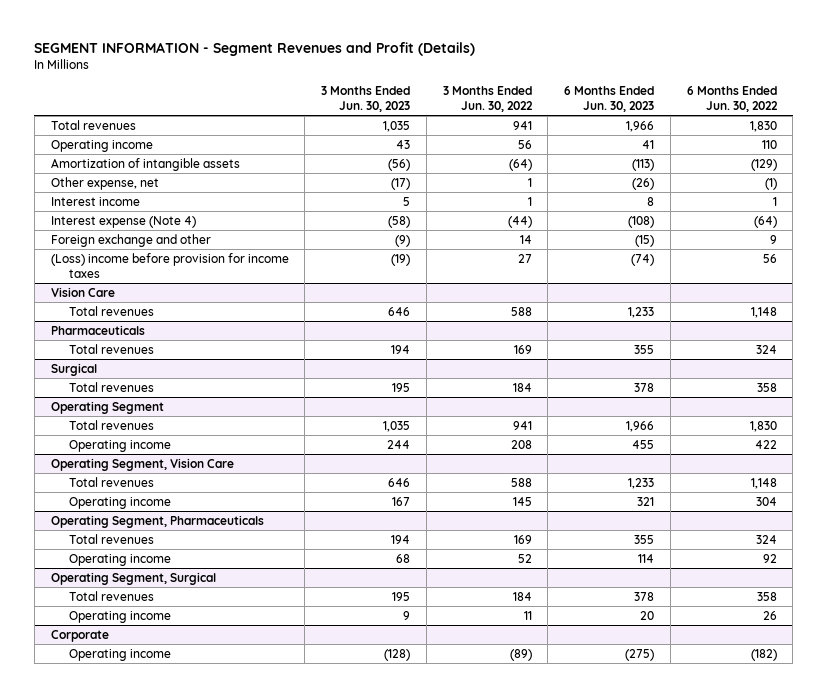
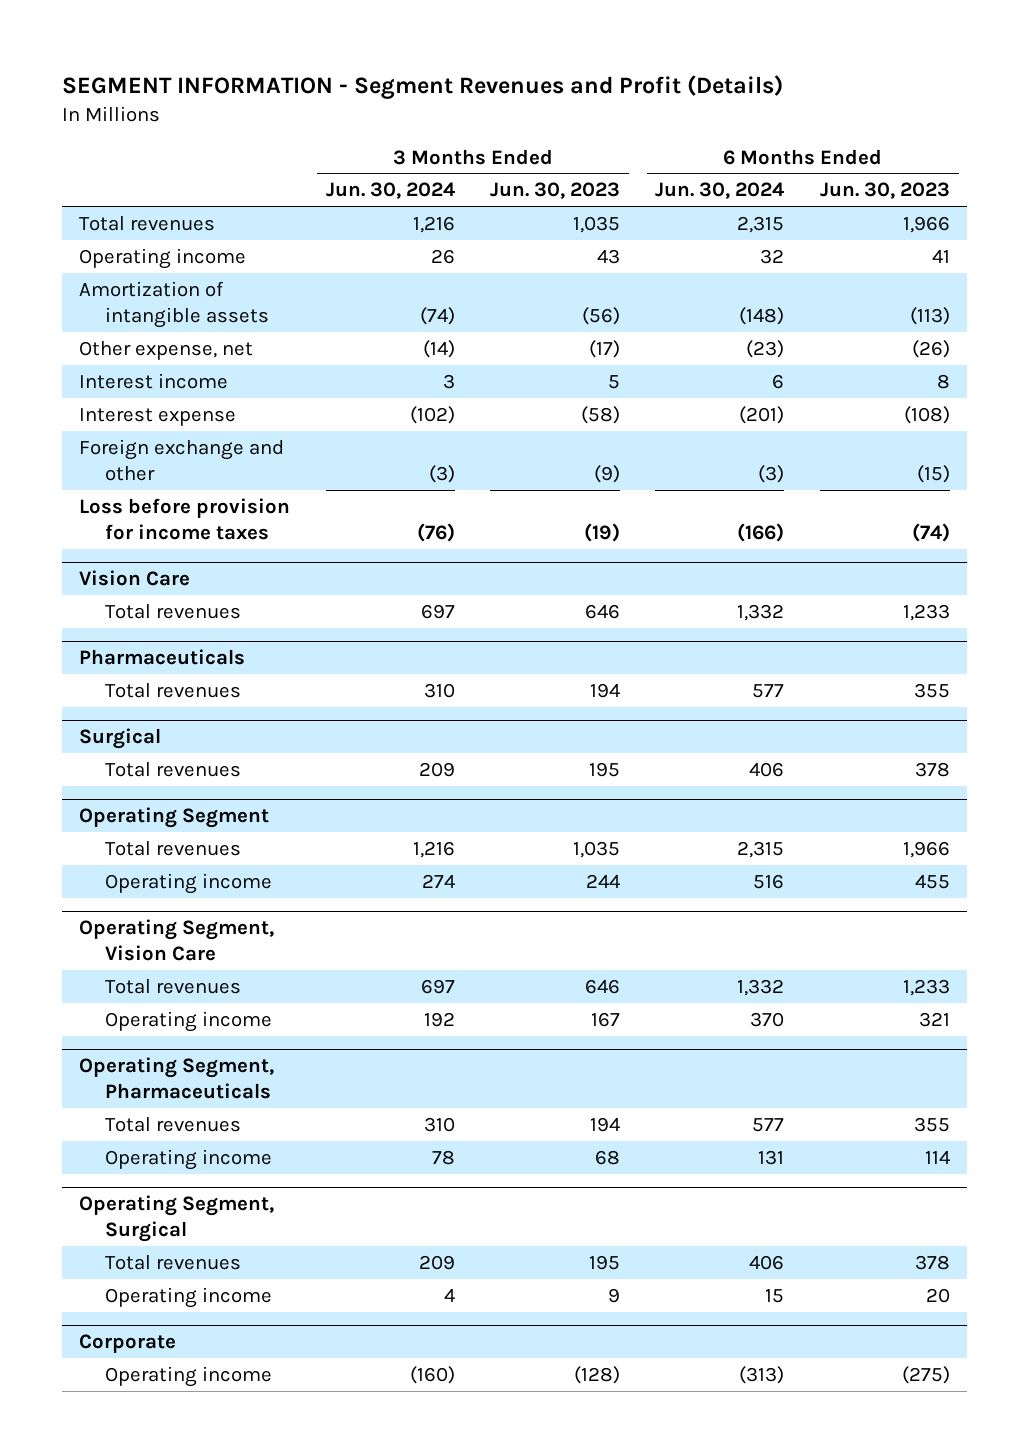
[442,85,533,113] 3 Months Ended Jun. 30, 2022 -> none
[686,85,778,113] 6 Months Ended Jun. 30, 2022 -> none
none -> [325,182,455,200] Jun. 30, 2024
none -> [655,182,785,200] Jun. 30, 2024
[50,215,196,228] Interest expense (Note 4) -> [79,407,237,426] Interest expense
[50,252,289,279] (Loss) income before provision for income taxes -> [79,497,291,541] Loss before provision for income taxes

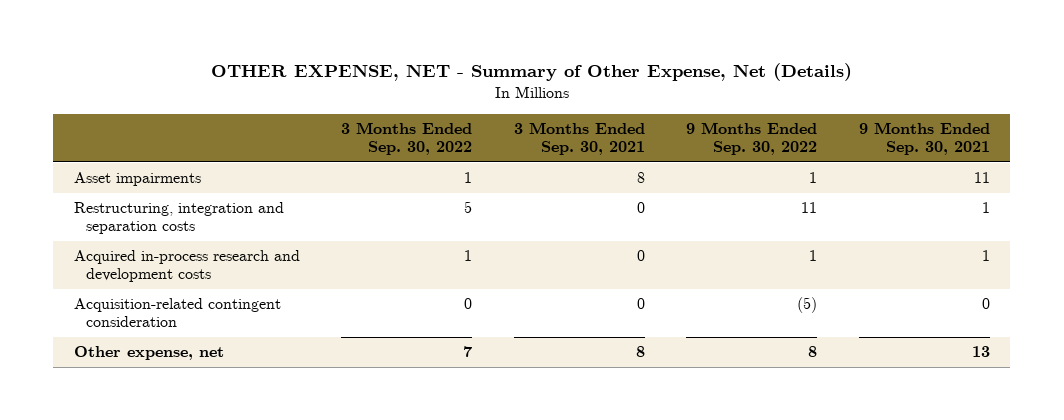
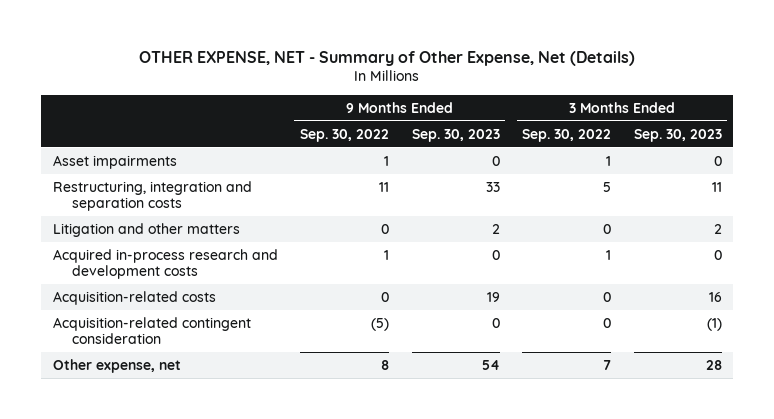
[513,122,645,156] 3 Months Ended Sep. 30, 2021 -> none
[858,122,990,156] 9 Months Ended Sep. 30, 2021 -> none
none -> [411,128,500,142] Sep. 30, 2023
none -> [633,128,722,142] Sep. 30, 2023
none -> [52,222,240,237] Litigation and other matters
none -> [52,290,216,305] Acquisition-related costs

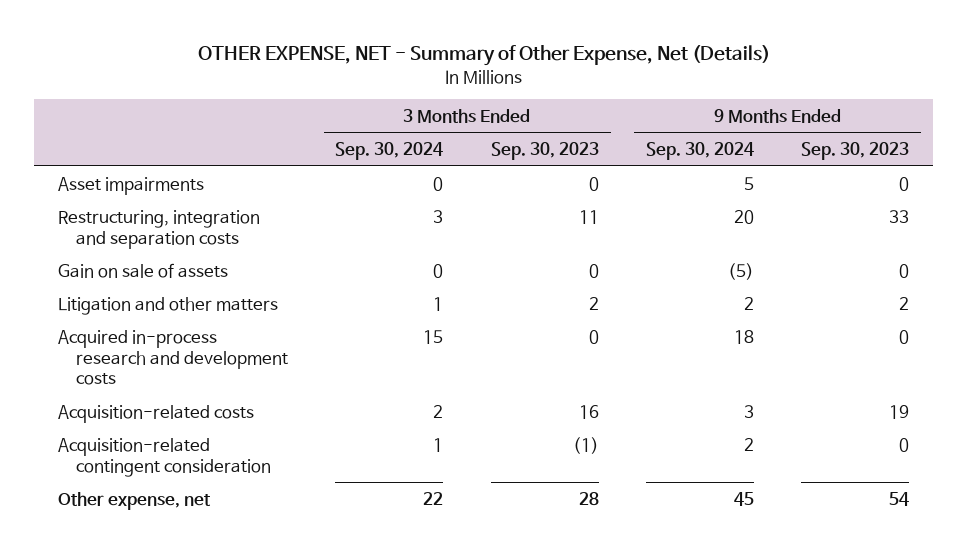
[300,128,390,142] Sep. 30, 2022 -> none
[522,128,612,142] Sep. 30, 2022 -> none
none -> [335,141,444,160] Sep. 30, 2024
none -> [646,141,755,160] Sep. 30, 2024
none -> [57,262,228,278] Gain on sale of assets

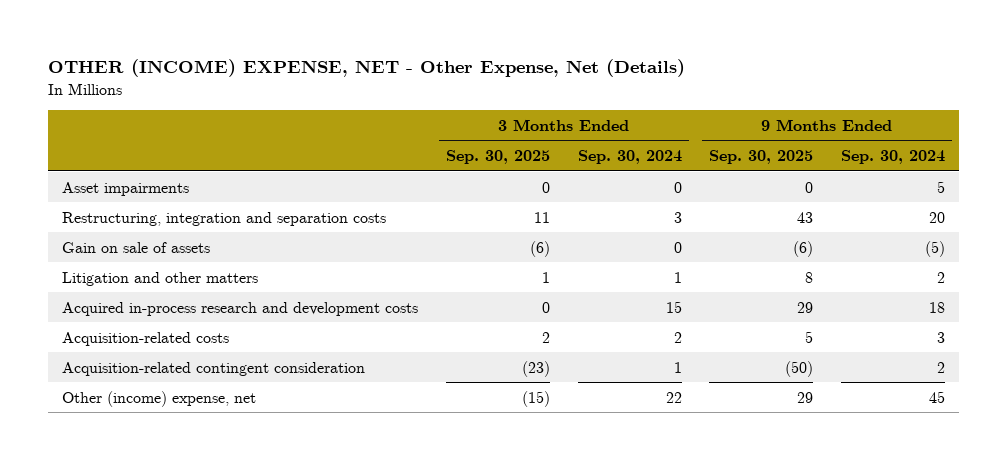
[197,45,770,67] OTHER EXPENSE, NET - Summary of Other Expense, Net (Details) -> [48,59,686,78] OTHER (INCOME) EXPENSE, NET - Other Expense, Net (Details)
[490,141,599,160] Sep. 30, 2023 -> none
[801,141,910,160] Sep. 30, 2023 -> none
none -> [445,150,550,165] Sep. 30, 2025
none -> [709,150,814,165] Sep. 30, 2025
[57,491,211,510] Other expense, net -> [62,390,257,407] Other (income) expense, net

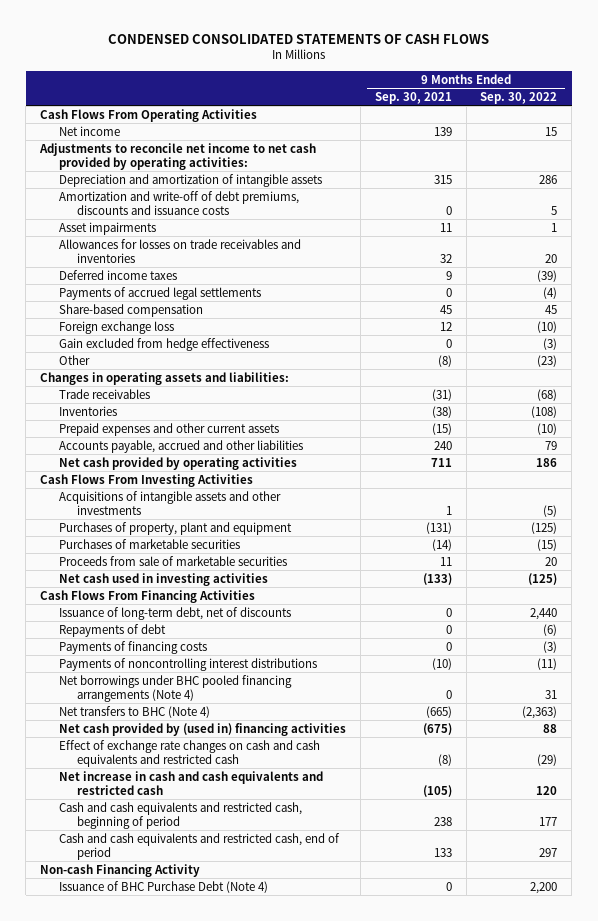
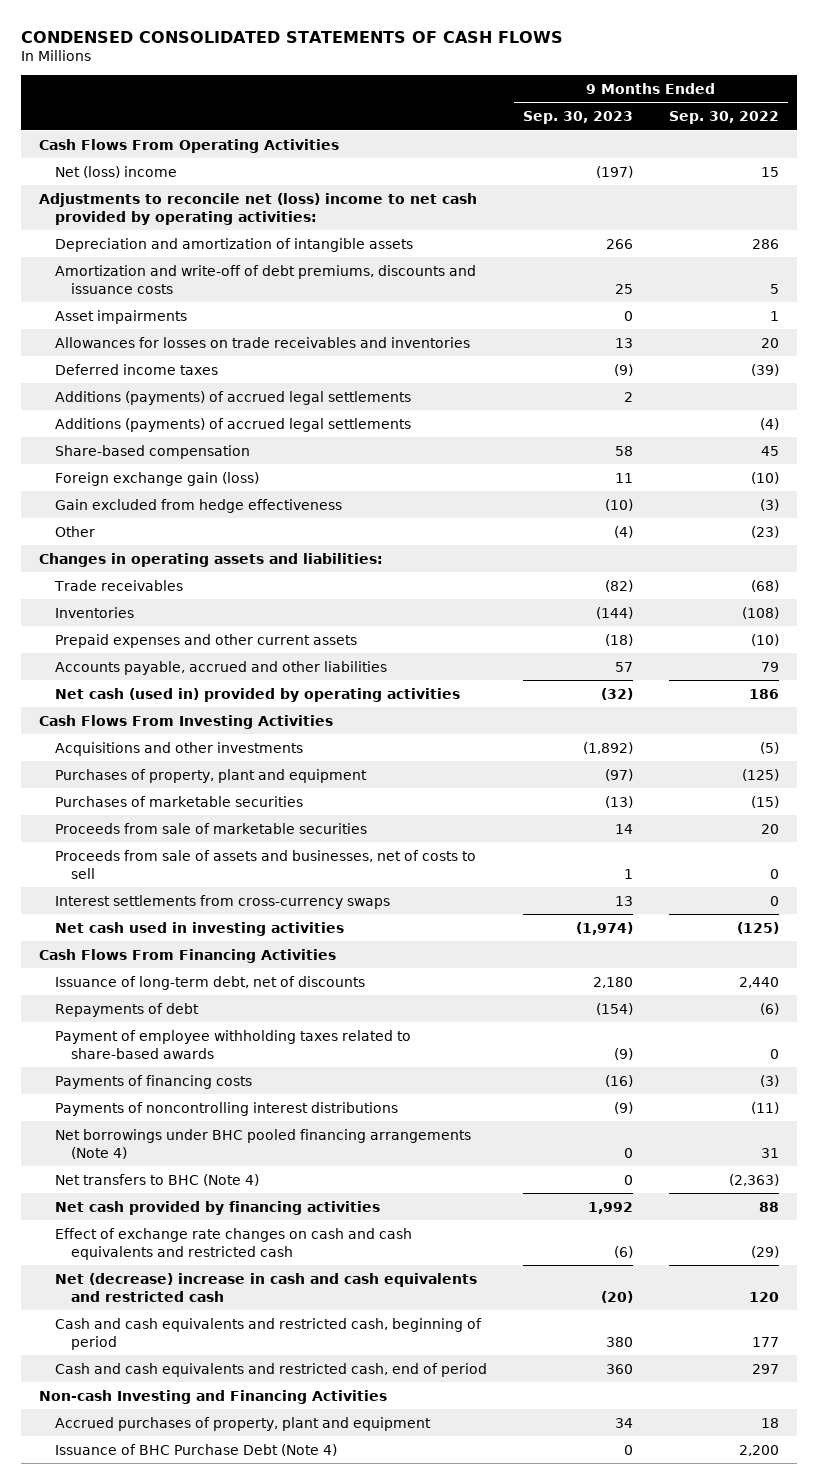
[374,91,452,104] Sep. 30, 2021 -> none
none -> [522,111,633,125] Sep. 30, 2023
[58,125,120,136] Net income -> [54,165,177,178] Net (loss) income
[39,142,317,171] Adjustments to reconcile net income to net cash provided by operating activities: -> [38,192,477,225] Adjustments to reconcile net (loss) income to net cash provided by operating activities:
none -> [54,390,411,405] Additions (payments) of accrued legal settlements
[58,286,261,300] Payments of accrued legal settlements -> [54,417,411,432] Additions (payments) of accrued legal settlements
[58,320,174,334] Foreign exchange loss -> [54,471,259,486] Foreign exchange gain (loss)
[58,456,297,470] Net cash provided by operating activities -> [54,687,460,702] Net cash (used in) provided by operating activities
[58,490,281,516] Acquisitions of intangible assets and other investments -> [54,741,303,756] Acquisitions and other investments
none -> [54,849,476,879] Proceeds from sale of assets and businesses, net of costs to sell
none -> [54,894,390,909] Interest settlements from cross-currency swaps
none -> [54,1029,411,1059] Payment of employee withholding taxes related to share-based awards
[58,722,346,736] Net cash provided by (used in) financing activities -> [54,1200,380,1215] Net cash provided by financing activities
[58,770,323,796] Net increase in cash and cash equivalents and restricted cash -> [54,1272,477,1302] Net (decrease) increase in cash and cash equivalents and restricted cash
[40,863,201,877] Non-cash Financing Activity -> [38,1389,387,1404] Non-cash Investing and Financing Activities
none -> [54,1416,431,1431] Accrued purchases of property, plant and equipment

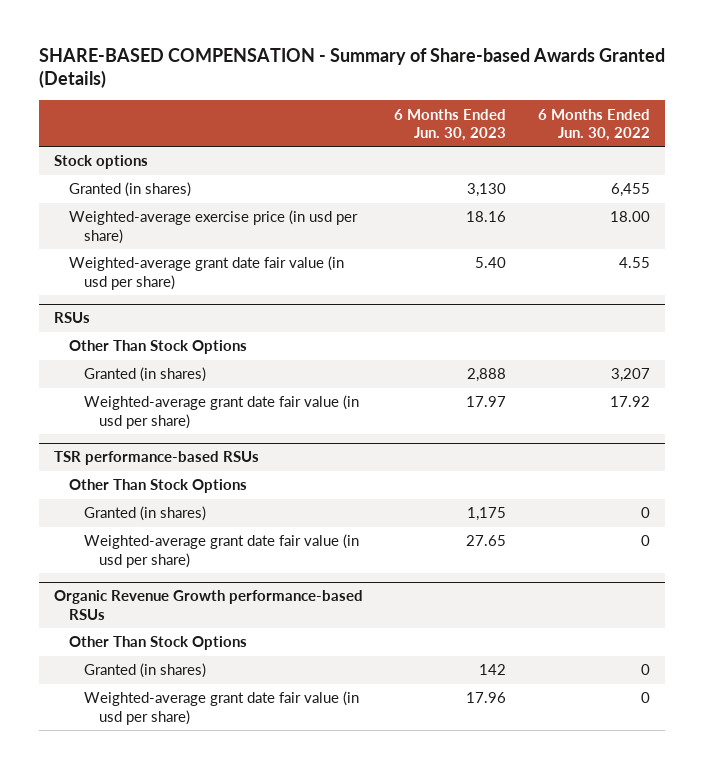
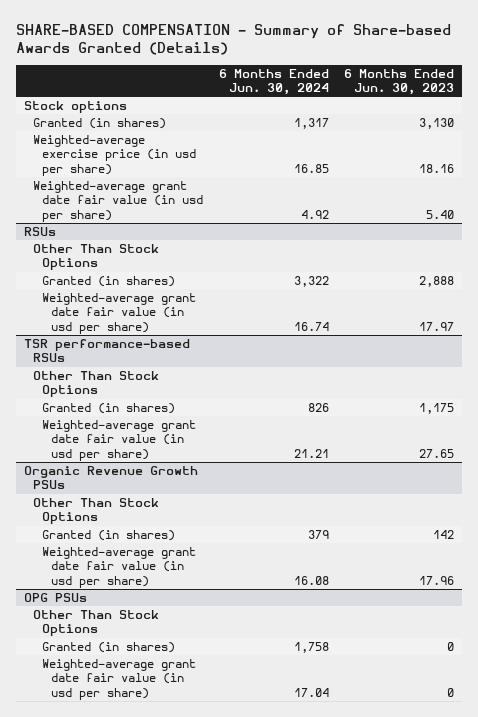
[537,108,650,142] 6 Months Ended Jun. 30, 2022 -> none
none -> [218,68,329,96] 6 Months Ended Jun. 30, 2024
[54,590,364,620] Organic Revenue Growth performance-based RSUs -> [24,466,199,490] Organic Revenue Growth PSUs
none -> [24,593,88,603] OPG PSUs
none -> [33,610,160,637] Other Than Stock Options
none -> [42,642,176,654] Granted (in shares)
none -> [42,659,197,700] Weighted-average grant date fair value (in usd per share)

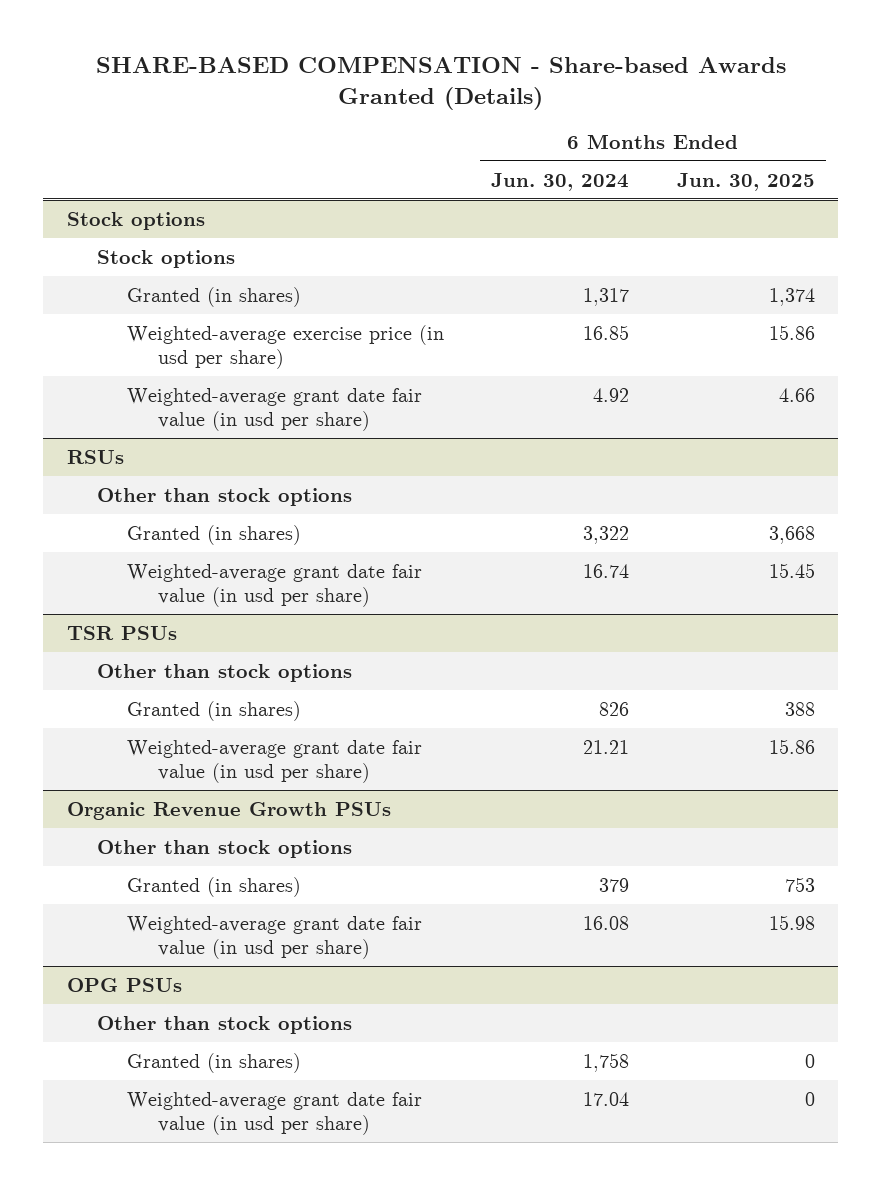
[16,23,452,55] SHARE-BASED COMPENSATION - Summary of Share-based Awards Granted (Details) -> [95,57,786,110] SHARE-BASED COMPENSATION - Share-based Awards Granted (Details)
[344,68,455,96] 6 Months Ended Jun. 30, 2023 -> none
none -> [676,172,815,191] Jun. 30, 2025
none -> [66,211,205,230] Stock options
[33,244,160,271] Other Than Stock Options -> [97,487,353,506] Other than stock options
[24,339,191,363] TSR performance-based RSUs -> [66,625,177,640] TSR PSUs
[33,371,160,398] Other Than Stock Options -> [97,663,353,682] Other than stock options
[33,498,160,525] Other Than Stock Options -> [97,839,353,858] Other than stock options
[33,610,160,637] Other Than Stock Options -> [97,1015,353,1034] Other than stock options

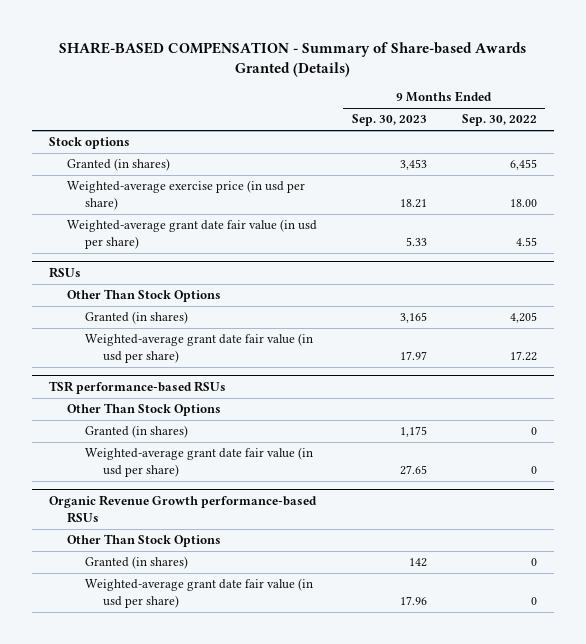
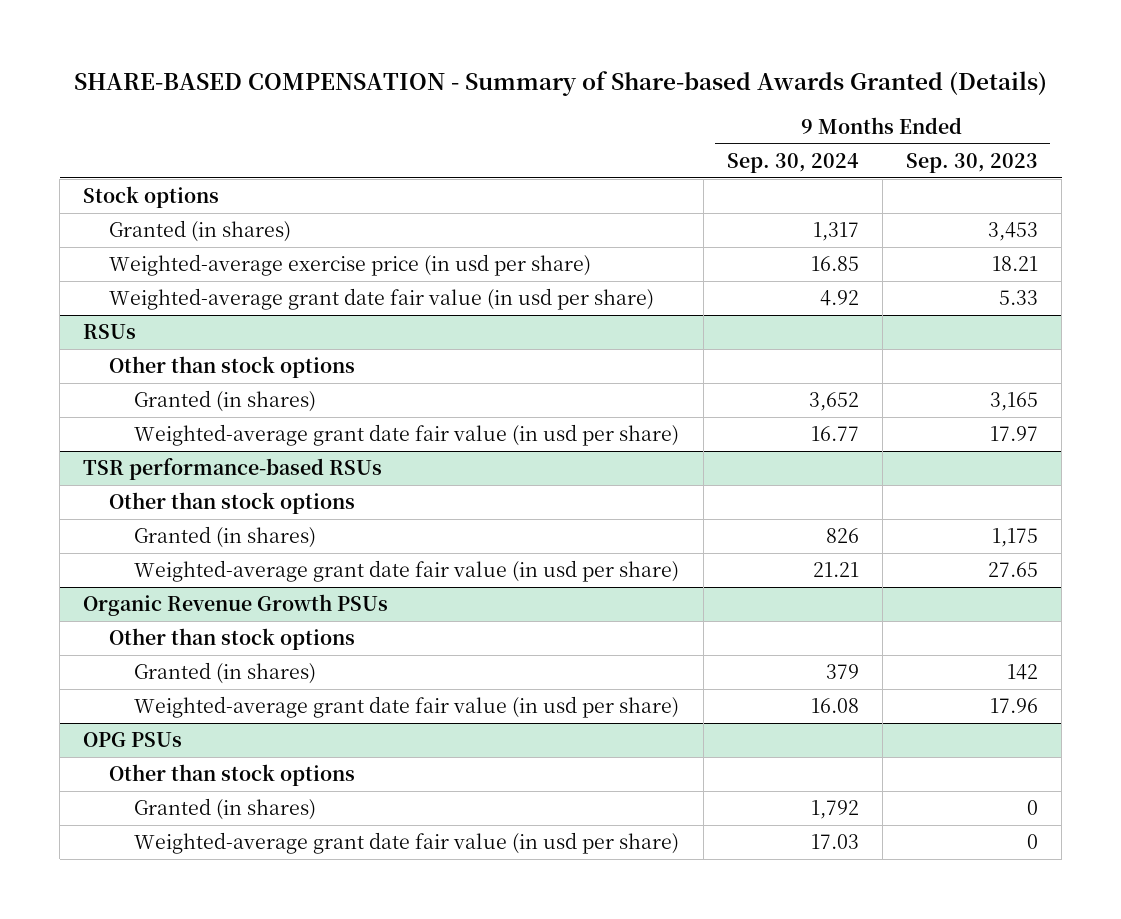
[461,114,537,127] Sep. 30, 2022 -> none
none -> [726,152,859,173] Sep. 30, 2024
[67,289,222,303] Other Than Stock Options -> [108,356,355,379] Other than stock options
[67,403,222,417] Other Than Stock Options -> [108,492,355,515] Other than stock options
[49,494,318,523] Organic Revenue Growth performance-based RSUs -> [83,594,389,617] Organic Revenue Growth PSUs
[67,534,222,548] Other Than Stock Options -> [108,628,355,651] Other than stock options
none -> [83,732,183,748] OPG PSUs
none -> [108,764,355,787] Other than stock options
none -> [134,798,317,821] Granted (in shares)
none -> [134,832,680,855] Weighted-average grant date fair value (in usd per share)

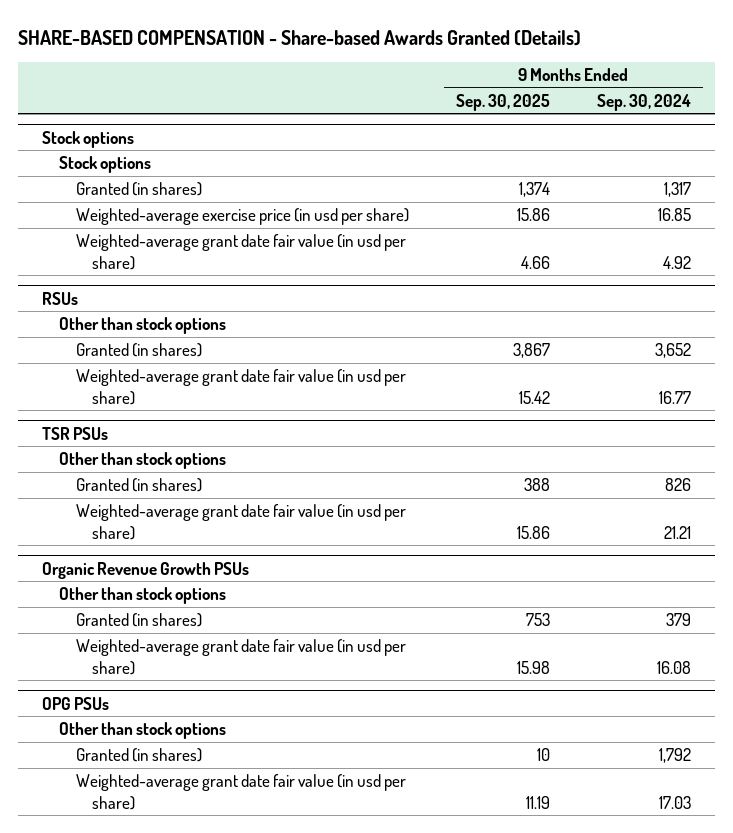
[73,70,1047,96] SHARE-BASED COMPENSATION - Summary of Share-based Awards Granted (Details) -> [18,29,582,46] SHARE-BASED COMPENSATION - Share-based Awards Granted (Details)
[906,152,1039,173] Sep. 30, 2023 -> none
none -> [455,93,550,111] Sep. 30, 2025
none -> [41,130,134,148] Stock options
[83,458,383,481] TSR performance-based RSUs -> [41,426,108,440] TSR PSUs

